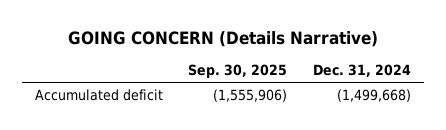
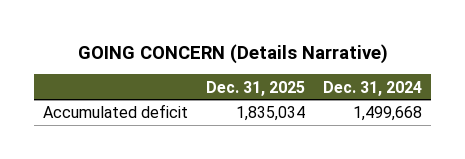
[188,64,288,79] Sep. 30, 2025 -> none
none -> [206,80,306,96] Dec. 31, 2025
[337,89,412,103] (1,499,668) -> [353,106,423,122] 1,499,668

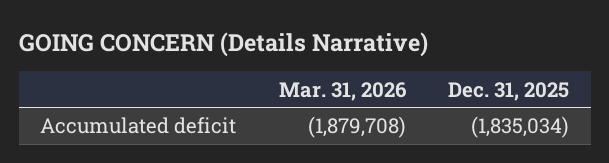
[323,80,423,96] Dec. 31, 2024 -> none
none -> [278,81,407,101] Mar. 31, 2026
[236,106,306,122] 1,835,034 -> [471,116,570,139] (1,835,034)

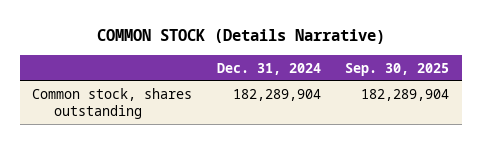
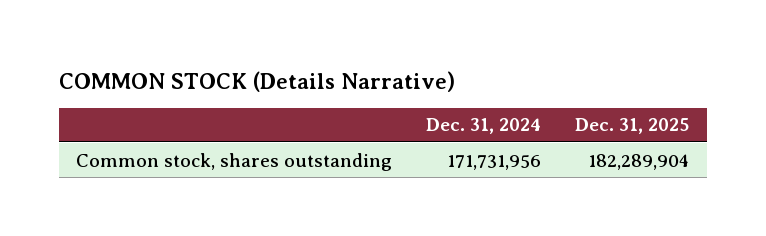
[345,62,450,76] Sep. 30, 2025 -> none
none -> [575,118,690,135] Dec. 31, 2025
[232,88,321,101] 182,289,904 -> [447,154,542,170] 171,731,956

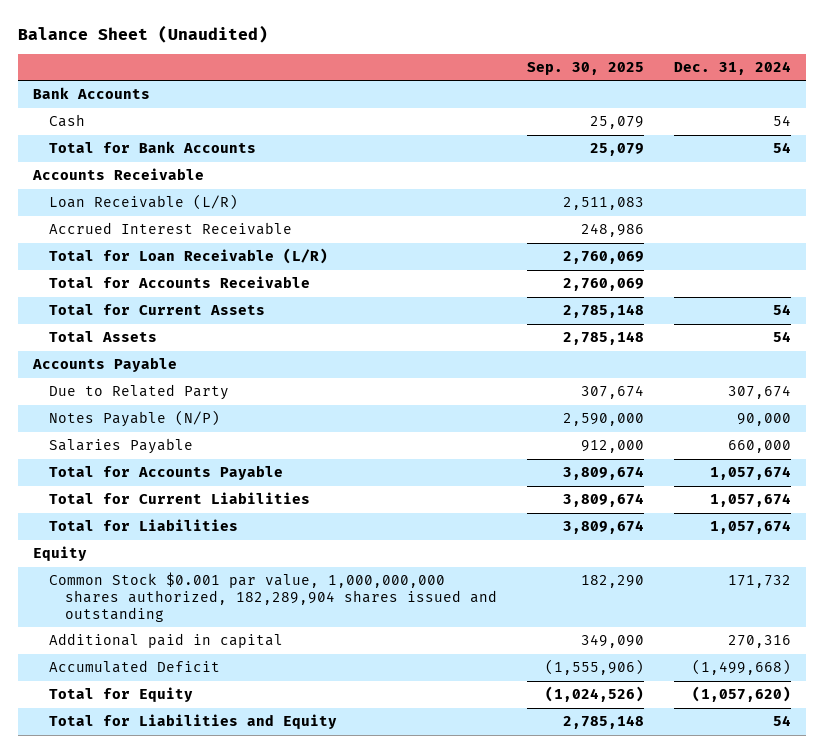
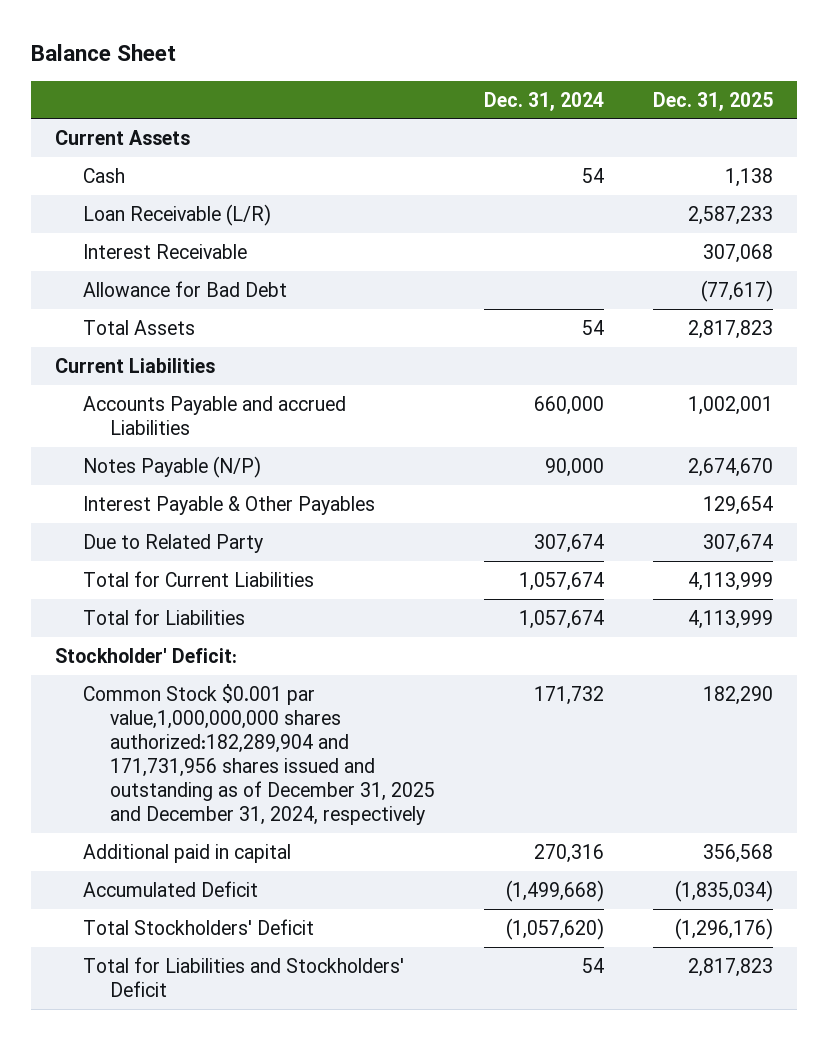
[17,24,268,43] Balance Sheet (Unaudited) -> [31,44,177,62] Balance Sheet
[527,61,645,75] Sep. 30, 2025 -> none
none -> [652,91,773,111] Dec. 31, 2025
[32,87,150,100] Bank Accounts -> none
none -> [55,129,191,145] Current Assets
[48,141,256,154] Total for Bank Accounts -> none
[31,168,204,181] Accounts Receivable -> none
[48,248,328,265] Total for Loan Receivable (L/R) -> none
[48,276,310,289] Total for Accounts Receivable -> none
[48,304,265,316] Total for Current Assets -> none
[48,222,292,236] Accrued Interest Receivable -> [82,243,247,259] Interest Receivable
none -> [82,280,287,297] Allowance for Bad Debt
[31,357,177,373] Accounts Payable -> none
none -> [55,357,216,373] Current Liabilities
none -> [82,395,346,435] Accounts Payable and accrued Liabilities
[48,438,193,455] Salaries Payable -> none
[48,465,283,481] Total for Accounts Payable -> none
none -> [82,495,375,515] Interest Payable & Other Payables
[48,384,229,401] Due to Related Party -> [82,533,263,553] Due to Related Party
[32,546,87,562] Equity -> [55,647,238,663] Stockholder' Deficit:
[48,572,498,622] Common Stock $0.001 par value, 1,000,000,000 shares authorized, 182,289,904 shares issued and outstanding -> [82,683,435,825] Common Stock $0.001 par value,1,000,000,000 shares authorized:182,289,904 and 171,731,956 shares issued and outstanding as of December 31, 2025 and December 31, 2024, respectively
[48,687,193,703] Total for Equity -> [82,918,314,935] Total Stockholders' Deficit
[48,714,337,730] Total for Liabilities and Equity -> [82,956,404,997] Total for Liabilities and Stockholders' Deficit

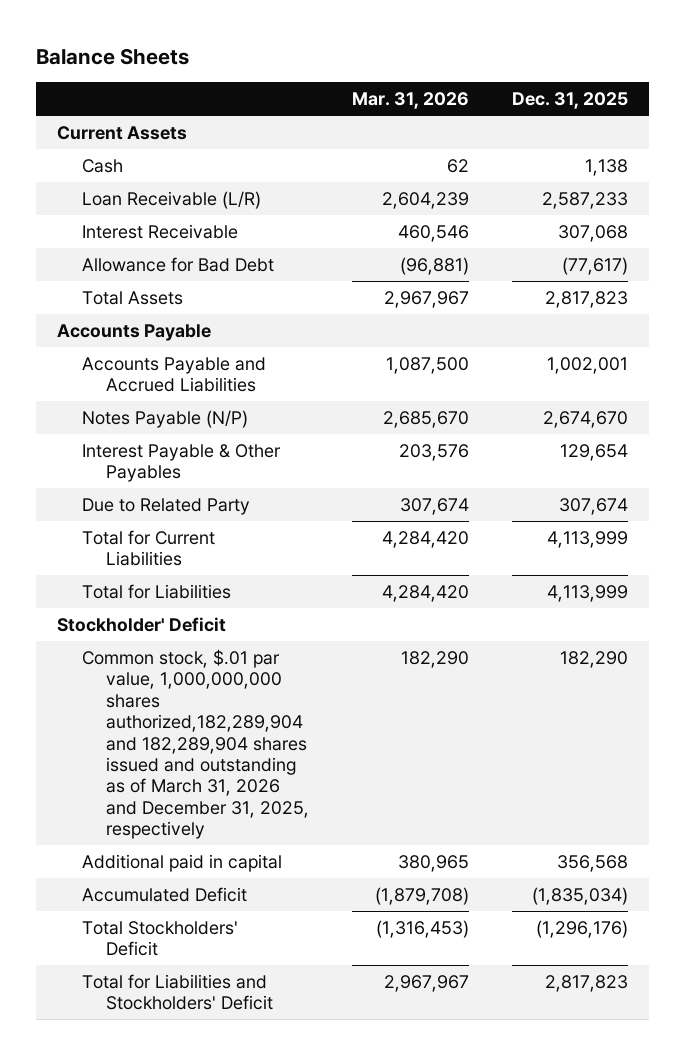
[31,44,177,62] Balance Sheet -> [35,47,189,65] Balance Sheets
[483,91,604,111] Dec. 31, 2024 -> none
none -> [351,92,469,110] Mar. 31, 2026
[55,357,216,373] Current Liabilities -> none
none -> [57,323,212,341] Accounts Payable
[82,395,346,435] Accounts Payable and accrued Liabilities -> [81,356,266,393] Accounts Payable and Accrued Liabilities
[55,647,238,663] Stockholder' Deficit: -> [57,616,227,632] Stockholder' Deficit
[82,683,435,825] Common Stock $0.001 par value,1,000,000,000 shares authorized:182,289,904 and 171,731,956 shares issued and outstanding as of December 31, 2025 and December 31, 2024, respectively -> [81,648,310,840] Common stock, $.01 par value, 1,000,000,000 shares authorized,182,289,904 and 182,289,904 shares issued and outstanding as of March 31, 2026 and December 31, 2025, respectively

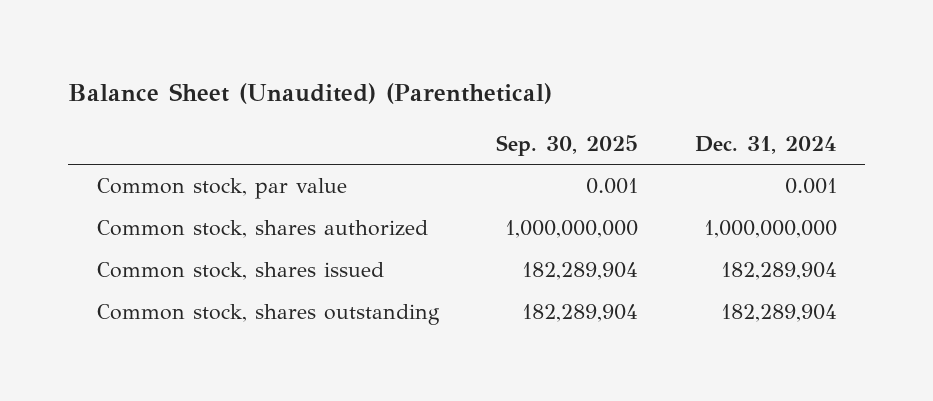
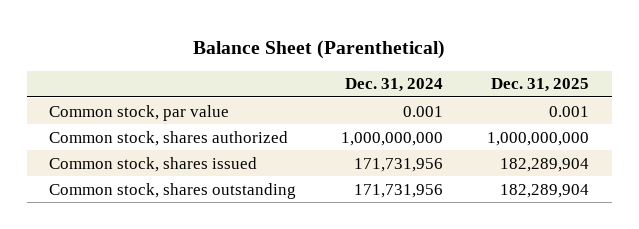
[67,83,552,105] Balance Sheet (Unaudited) (Parenthetical) -> [193,39,446,59] Balance Sheet (Parenthetical)
[495,134,638,156] Sep. 30, 2025 -> none
none -> [491,78,590,93] Dec. 31, 2025
[720,262,837,281] 182,289,904 -> [353,157,443,172] 171,731,956
[720,304,837,323] 182,289,904 -> [353,183,443,198] 171,731,956

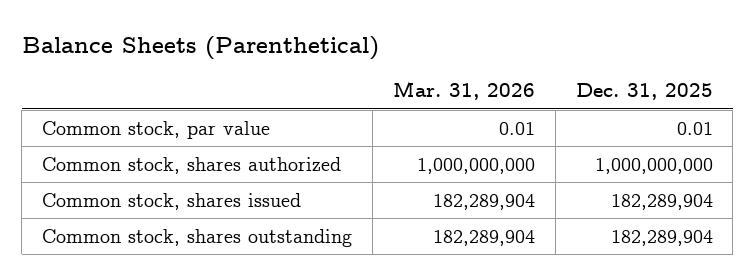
[193,39,446,59] Balance Sheet (Parenthetical) -> [21,35,379,60] Balance Sheets (Parenthetical)
[344,78,443,93] Dec. 31, 2024 -> none
none -> [392,81,535,101] Mar. 31, 2026
[549,105,590,117] 0.001 -> [676,121,713,135] 0.01

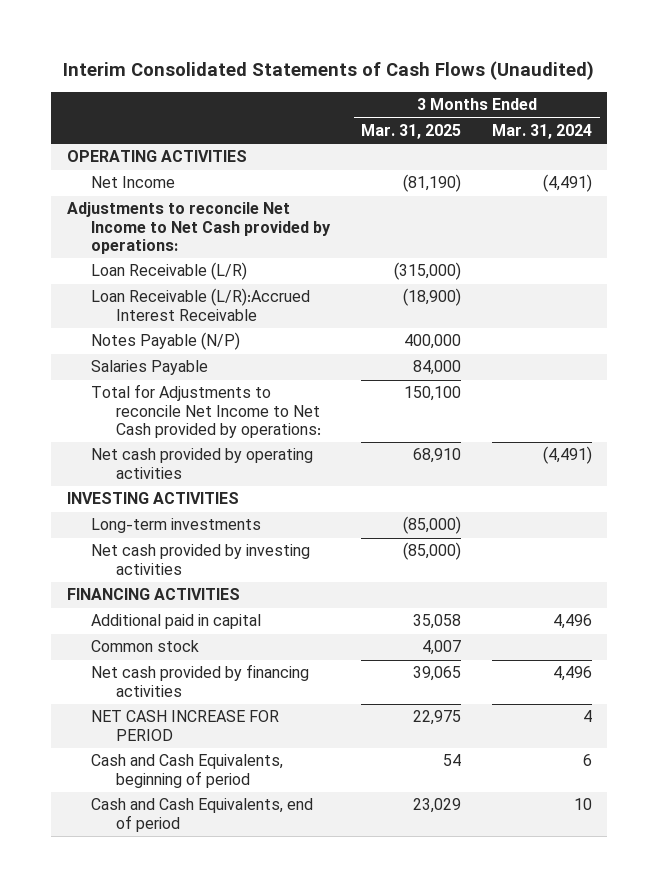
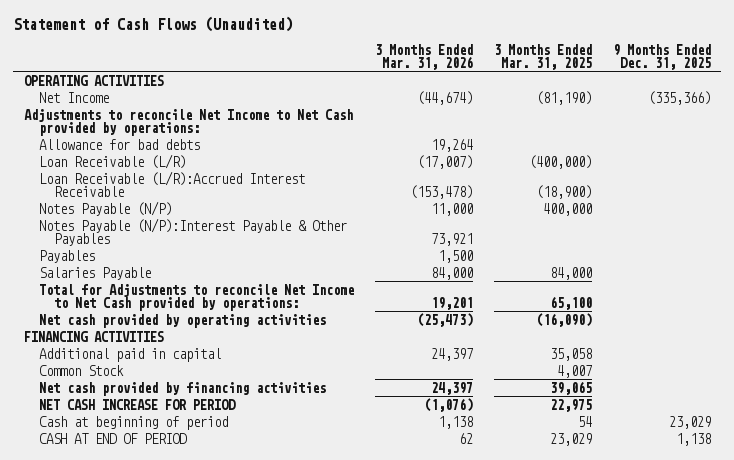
[63,61,595,81] Interim Consolidated Statements of Cash Flows (Unaudited) -> [13,16,294,33] Statement of Cash Flows (Unaudited)
[492,123,593,139] Mar. 31, 2024 -> none
none -> [374,43,473,70] 3 Months Ended Mar. 31, 2026
none -> [612,43,711,70] 9 Months Ended Dec. 31, 2025
none -> [38,138,200,150] Allowance for bad debts
[394,262,462,281] (315,000) -> [528,154,592,169] (400,000)
none -> [38,217,347,246] Notes Payable (N/P):Interest Payable & Other Payables
none -> [38,249,95,263] Payables
[66,492,239,505] INVESTING ACTIVITIES -> none
[91,518,262,534] Long-term investments -> none
[91,544,311,575] Net cash provided by investing activities -> none
[404,386,462,402] 150,100 -> [549,295,592,310] 65,100
[413,448,462,464] 68,910 -> [535,312,592,327] (16,090)
[91,640,200,653] Common stock -> [38,364,124,376] Common Stock
[91,754,284,788] Cash and Cash Equivalents, beginning of period -> [38,415,228,430] Cash at beginning of period
[91,798,314,832] Cash and Cash Equivalents, end of period -> [38,432,187,444] CASH AT END OF PERIOD

